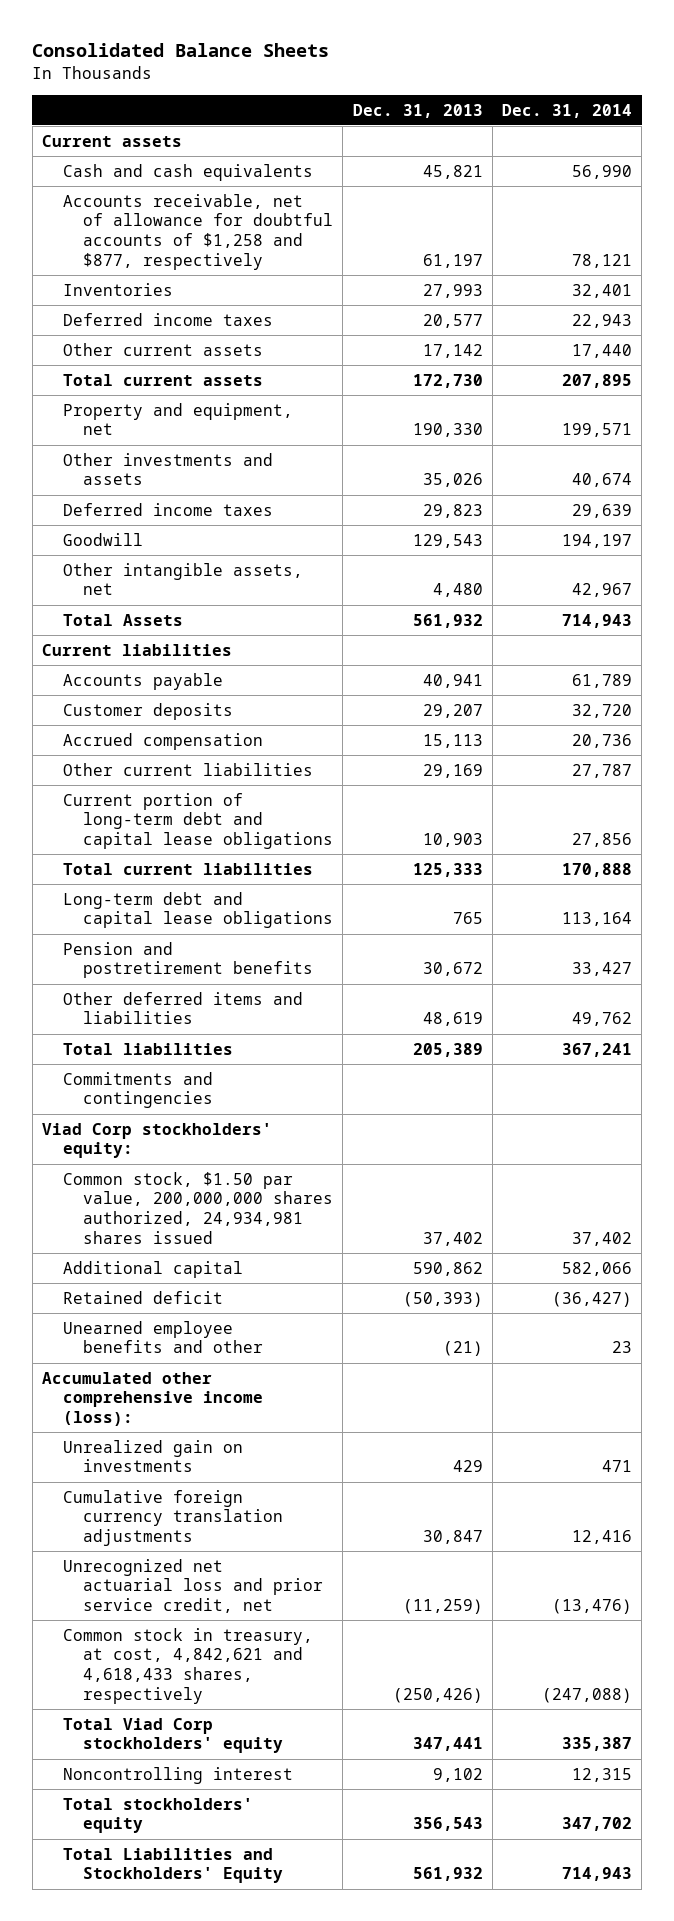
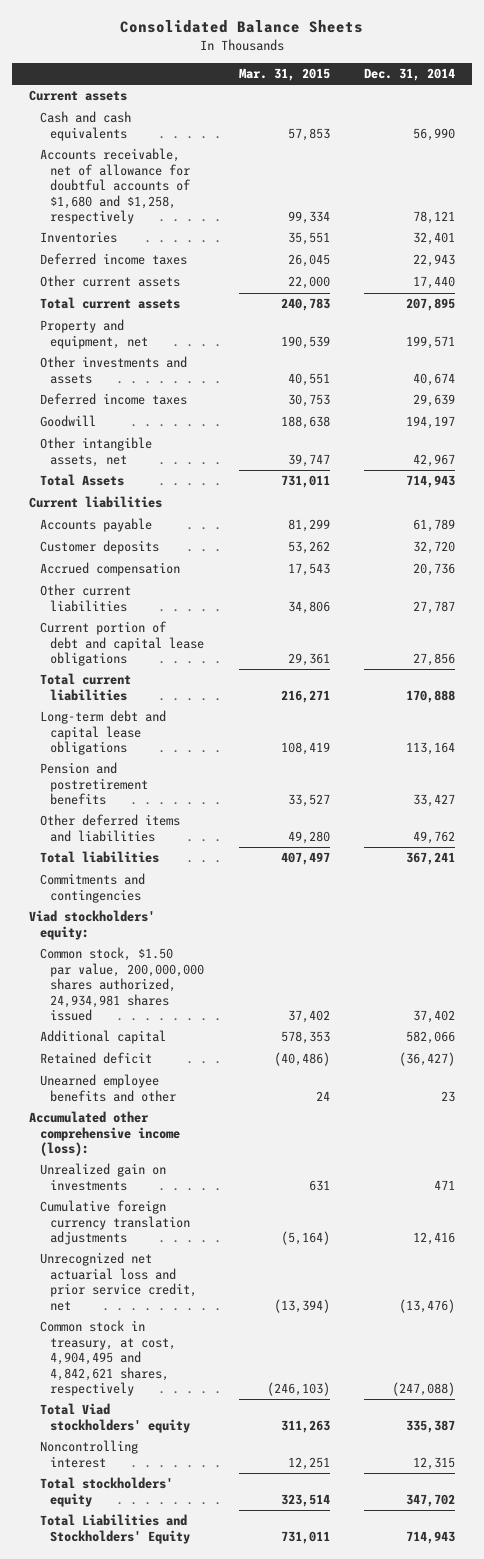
[352,103,483,118] Dec. 31, 2013 -> none
none -> [238,67,330,81] Mar. 31, 2015
[62,193,334,270] Accounts receivable, net of allowance for doubtful accounts of $1,258 and $877, respectively -> [39,148,192,225] Accounts receivable, net of allowance for doubtful accounts of $1,680 and $1,258, respectively
[62,792,334,849] Current portion of long-term debt and capital lease obligations -> [39,621,205,667] Current portion of debt and capital lease obligations
[42,1122,273,1159] Viad Corp stockholders' equity: -> [29,910,156,940] Viad stockholders' equity:
[62,1627,313,1704] Common stock in treasury, at cost, 4,842,621 and 4,618,433 shares, respectively -> [39,1320,177,1397] Common stock in treasury, at cost, 4,904,495 and 4,842,621 shares, respectively
[62,1717,284,1754] Total Viad Corp stockholders' equity -> [39,1403,191,1433] Total Viad stockholders' equity

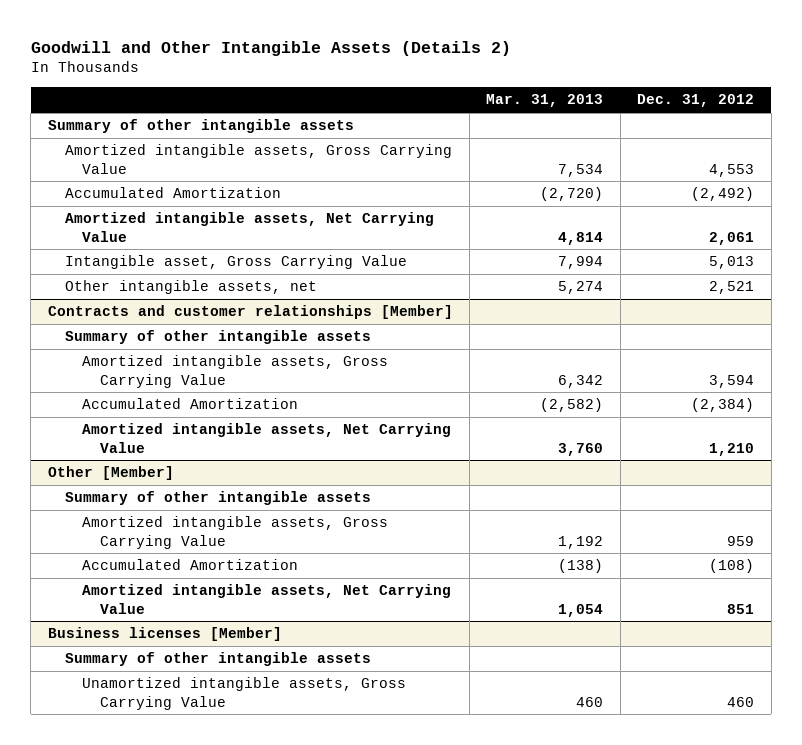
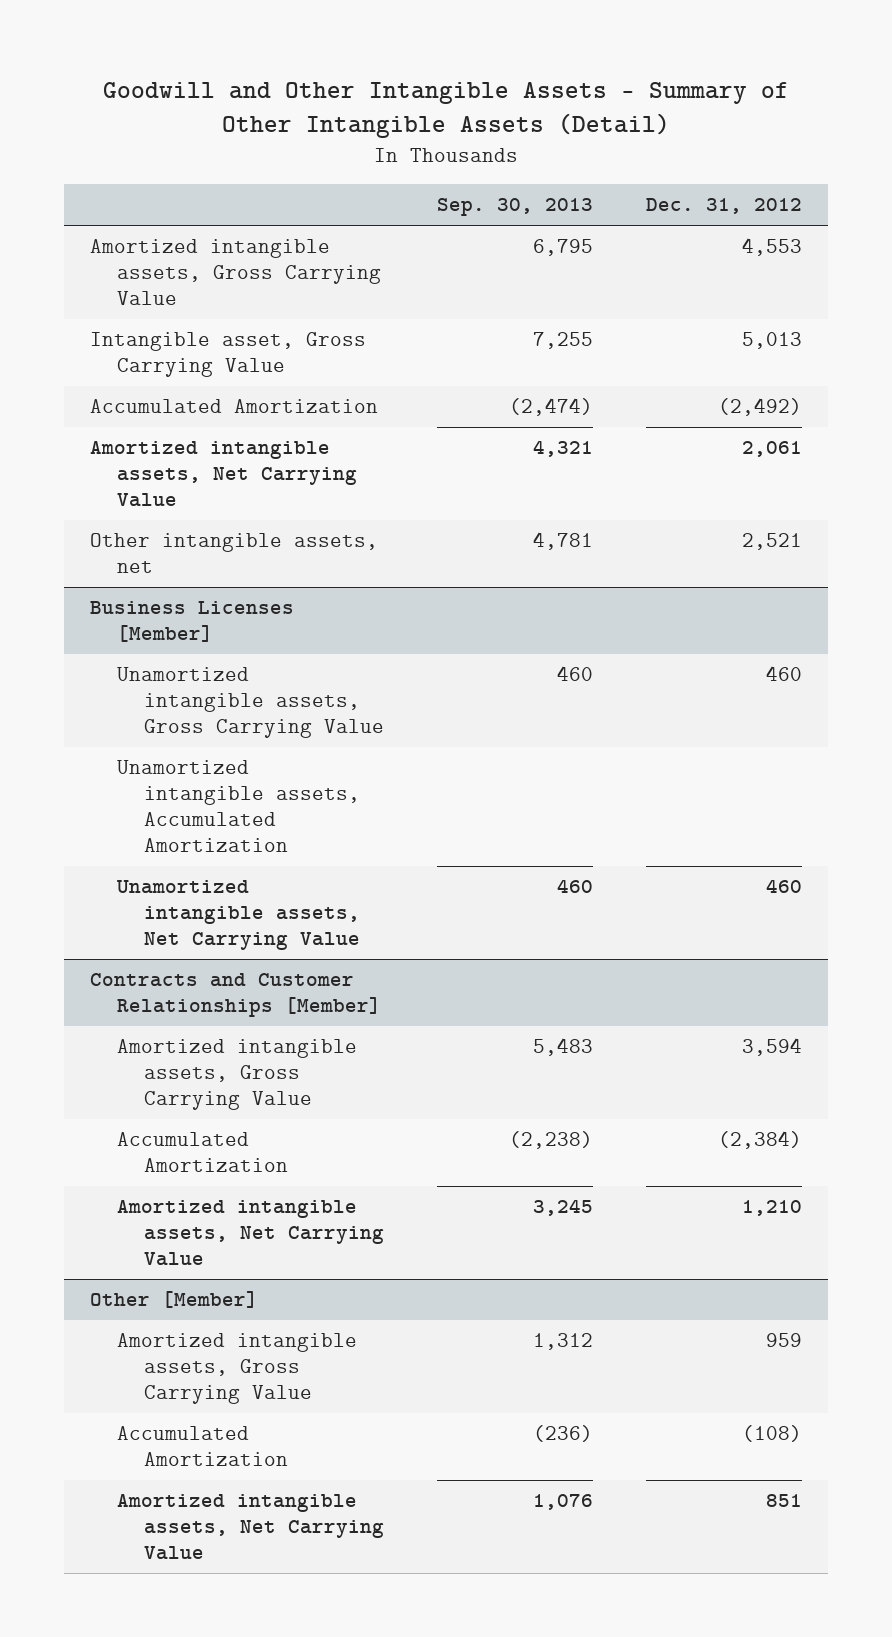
[30,41,511,57] Goodwill and Other Intangible Assets (Details 2) -> [103,82,790,139] Goodwill and Other Intangible Assets - Summary of Other Intangible Assets (Detail)
[486,94,604,108] Mar. 31, 2013 -> none
none -> [436,198,593,217] Sep. 30, 2013
[47,119,354,134] Summary of other intangible assets -> none
[65,255,408,270] Intangible asset, Gross Carrying Value -> [90,332,367,378] Intangible asset, Gross Carrying Value
[65,330,372,345] Summary of other intangible assets -> none
none -> [90,601,295,643] Business Licenses [Member]
none -> [117,667,384,739] Unamortized intangible assets, Gross Carrying Value
none -> [117,760,360,853] Unamortized intangible assets, Accumulated Amortization
none -> [116,880,360,951] Unamortized intangible assets, Net Carrying Value
[47,305,453,320] Contracts and customer relationships [Member] -> [90,973,382,1018] Contracts and Customer Relationships [Member]
[65,491,372,506] Summary of other intangible assets -> none
[47,627,282,642] Business licenses [Member] -> none
[65,652,372,667] Summary of other intangible assets -> none
[82,677,407,710] Unamortized intangible assets, Gross Carrying Value -> none

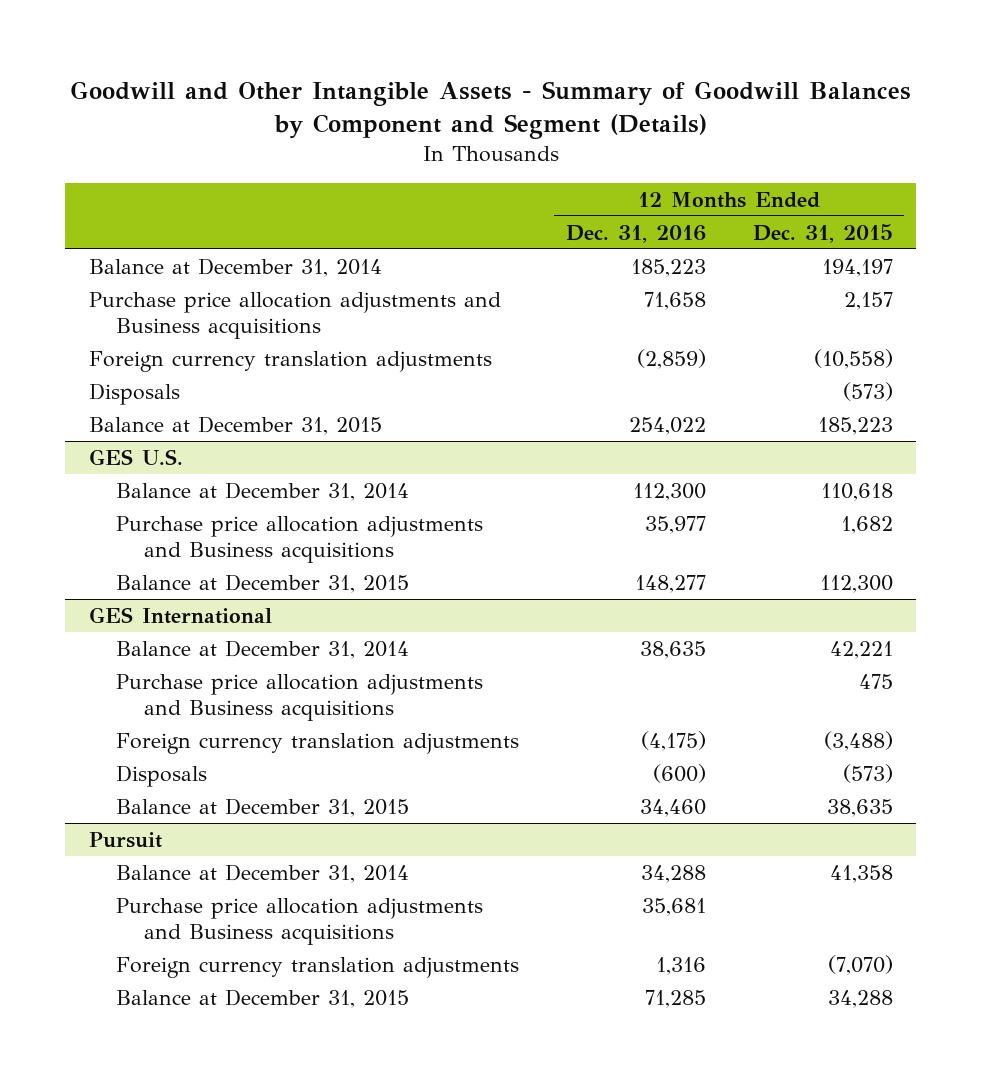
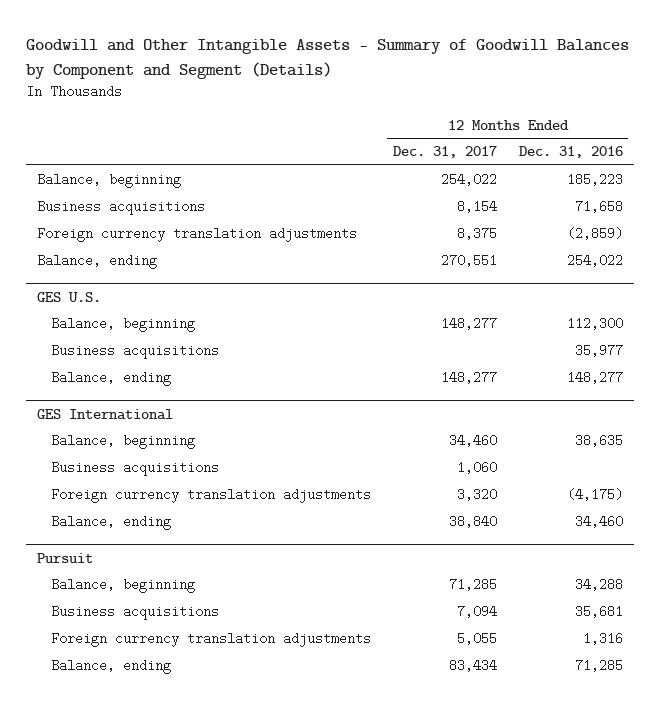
[752,223,893,243] Dec. 31, 2015 -> none
none -> [392,146,497,159] Dec. 31, 2017
[88,258,382,278] Balance at December 31, 2014 -> [36,173,181,189] Balance, beginning
[88,292,501,340] Purchase price allocation adjustments and Business acquisitions -> [36,200,205,216] Business acquisitions
[88,383,180,406] Disposals -> none
[88,416,382,436] Balance at December 31, 2015 -> [36,254,157,270] Balance, ending
[116,482,410,502] Balance at December 31, 2014 -> [50,317,195,333] Balance, beginning
[116,516,484,564] Purchase price allocation adjustments and Business acquisitions -> [50,344,219,360] Business acquisitions
[116,574,410,594] Balance at December 31, 2015 -> [50,371,171,387] Balance, ending
[116,640,410,660] Balance at December 31, 2014 -> [50,434,195,450] Balance, beginning
[116,674,484,722] Purchase price allocation adjustments and Business acquisitions -> [50,461,219,477] Business acquisitions
[116,765,208,788] Disposals -> none
[116,798,410,818] Balance at December 31, 2015 -> [50,515,171,531] Balance, ending
[116,864,410,884] Balance at December 31, 2014 -> [50,578,195,594] Balance, beginning
[116,898,484,946] Purchase price allocation adjustments and Business acquisitions -> [50,605,219,621] Business acquisitions
[116,989,410,1009] Balance at December 31, 2015 -> [50,659,171,675] Balance, ending

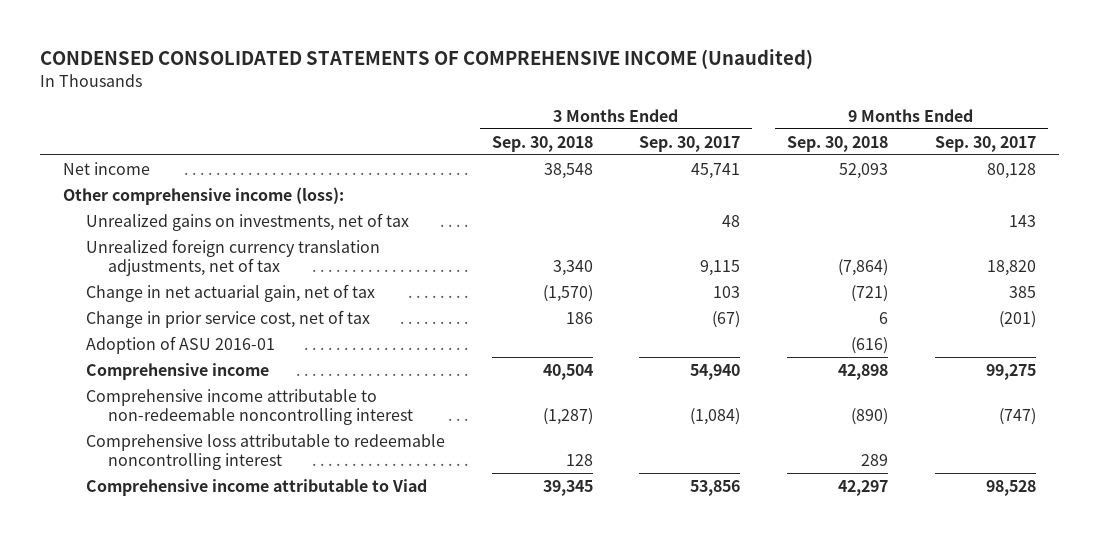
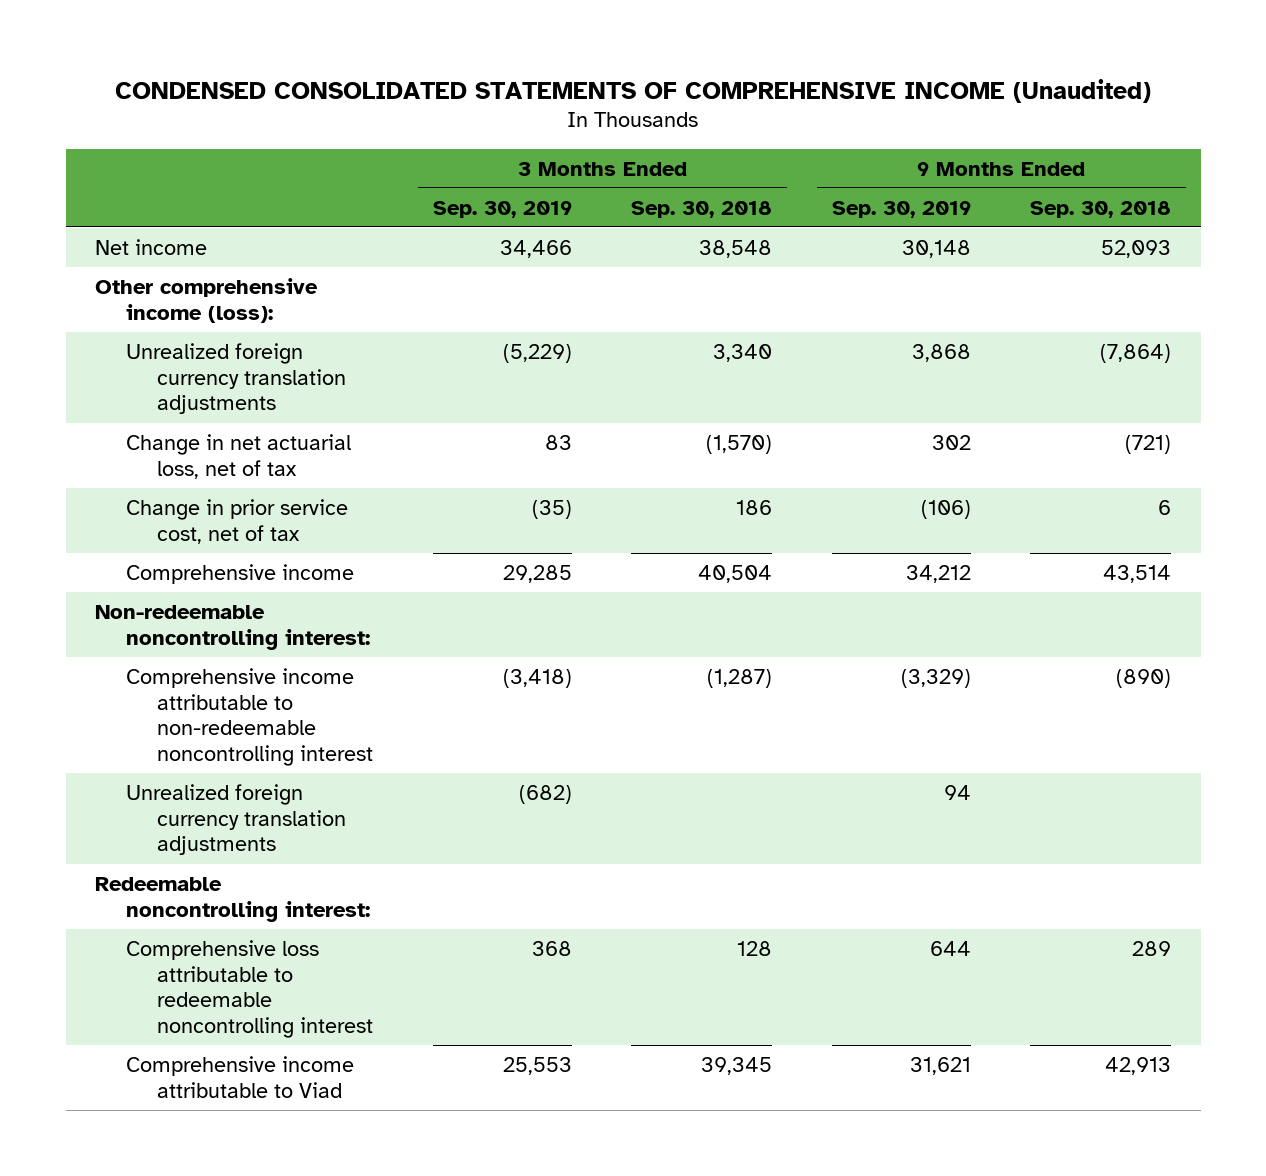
[639,135,741,152] Sep. 30, 2017 -> none
[934,135,1036,152] Sep. 30, 2017 -> none
none -> [432,200,572,218] Sep. 30, 2019
none -> [831,200,971,218] Sep. 30, 2019
[85,212,409,231] Unrealized gains on investments, net of tax -> none
[85,238,380,277] Unrealized foreign currency translation adjustments, net of tax -> [126,342,347,415] Unrealized foreign currency translation adjustments
[85,283,375,302] Change in net actuarial gain, net of tax -> [126,433,352,479] Change in net actuarial loss, net of tax
[85,335,275,354] Adoption of ASU 2016-01 -> none
[838,363,889,380] 42,898 -> [1102,564,1171,583] 43,514
none -> [95,604,371,650] Non-redeemable noncontrolling interest:
none -> [126,783,347,856] Unrealized foreign currency translation adjustments
none -> [95,876,371,922] Redeemable noncontrolling interest:
[838,479,889,496] 42,297 -> [1104,1056,1171,1075] 42,913

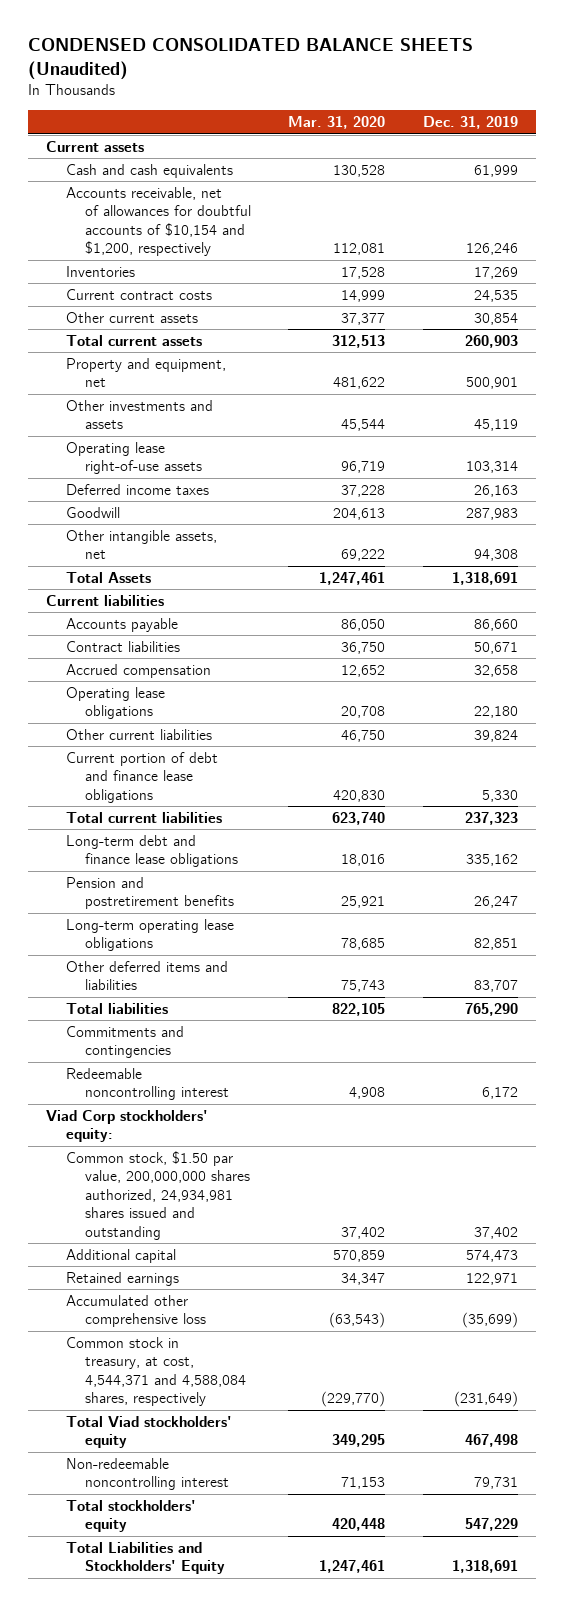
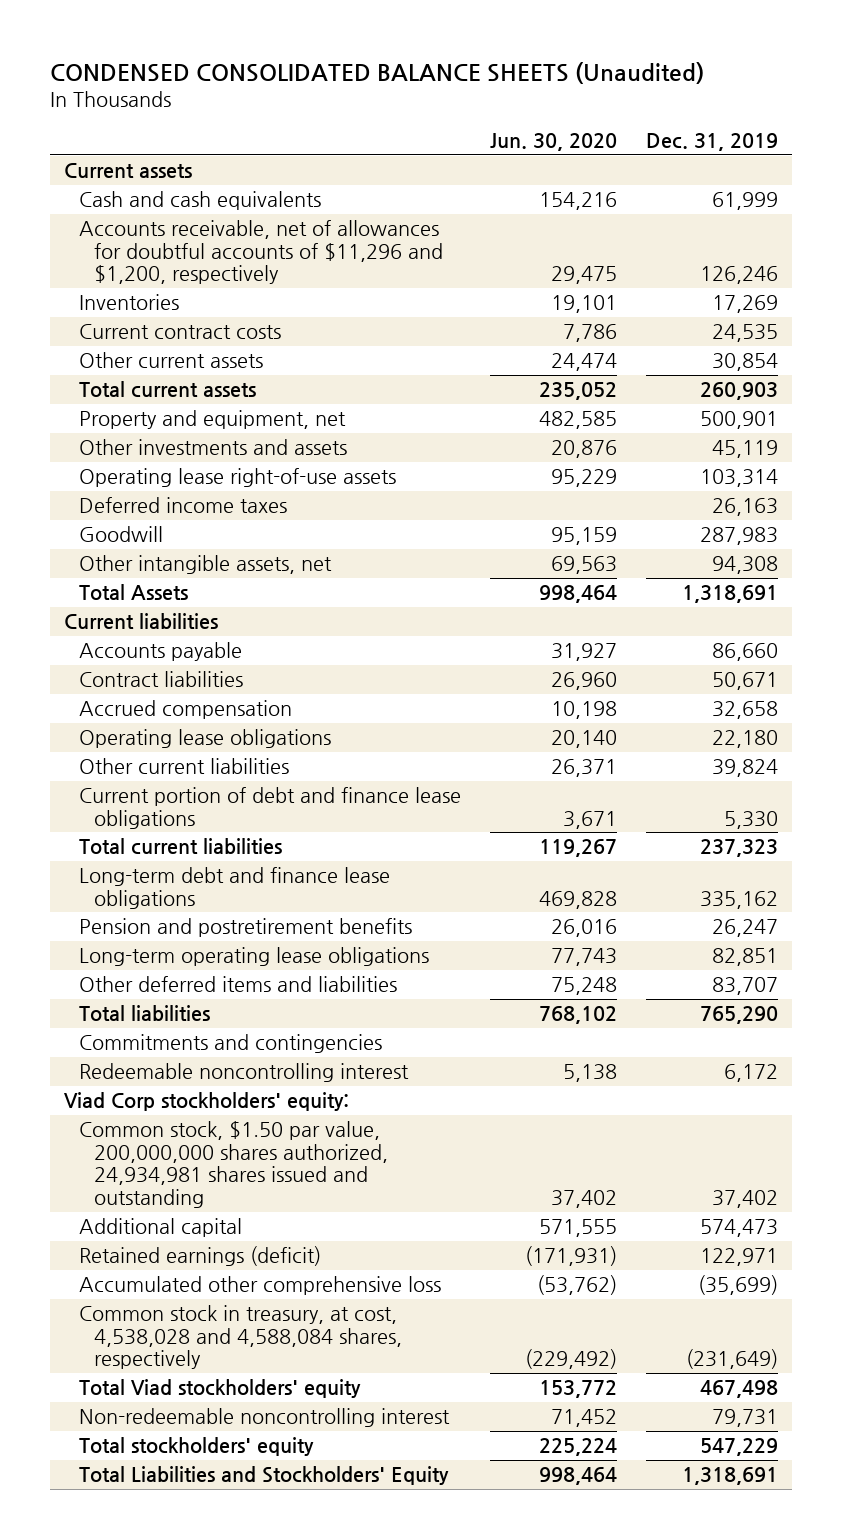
[288,116,386,130] Mar. 31, 2020 -> none
none -> [490,133,618,152] Jun. 30, 2020
[65,186,252,257] Accounts receivable, net of allowances for doubtful accounts of $10,154 and $1,200, respectively -> [79,220,444,285] Accounts receivable, net of allowances for doubtful accounts of $11,296 and $1,200, respectively
[65,1271,179,1286] Retained earnings -> [79,1246,322,1267] Retained earnings (deficit)
[65,1336,247,1407] Common stock in treasury, at cost, 4,544,371 and 4,588,084 shares, respectively -> [79,1305,403,1370] Common stock in treasury, at cost, 4,538,028 and 4,588,084 shares, respectively

